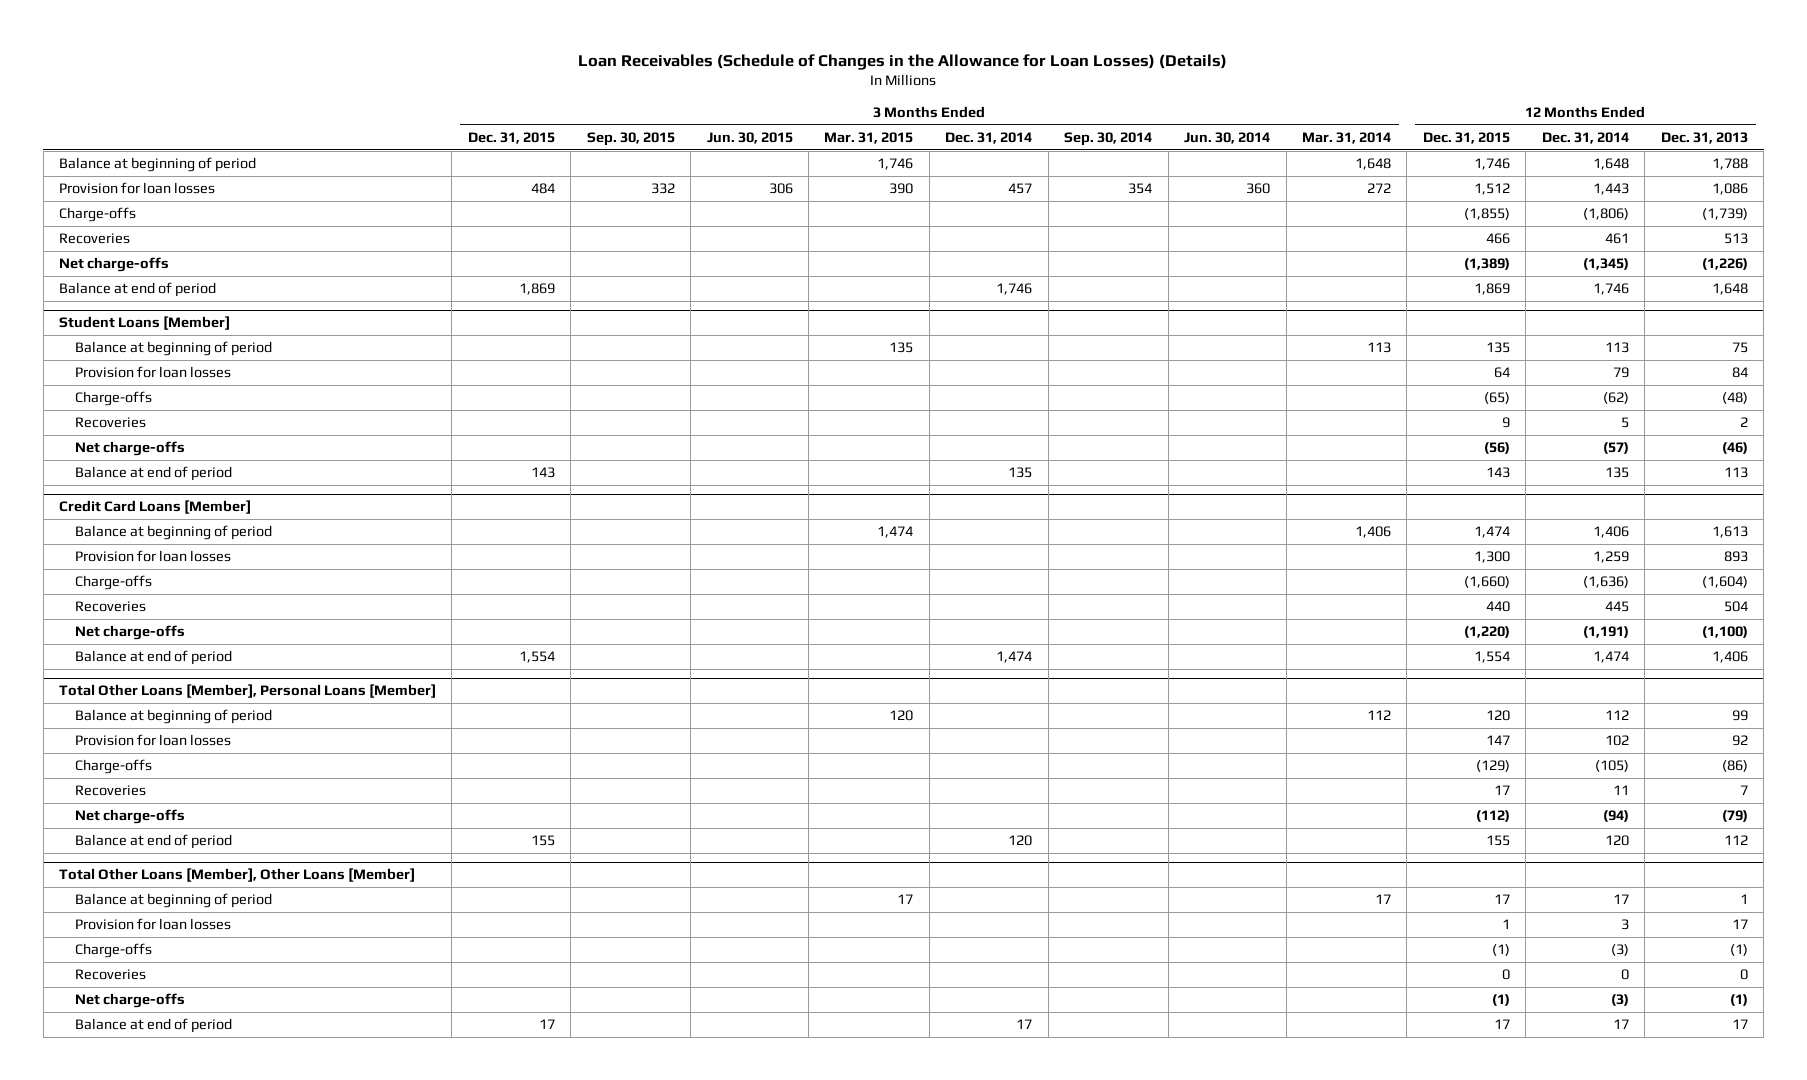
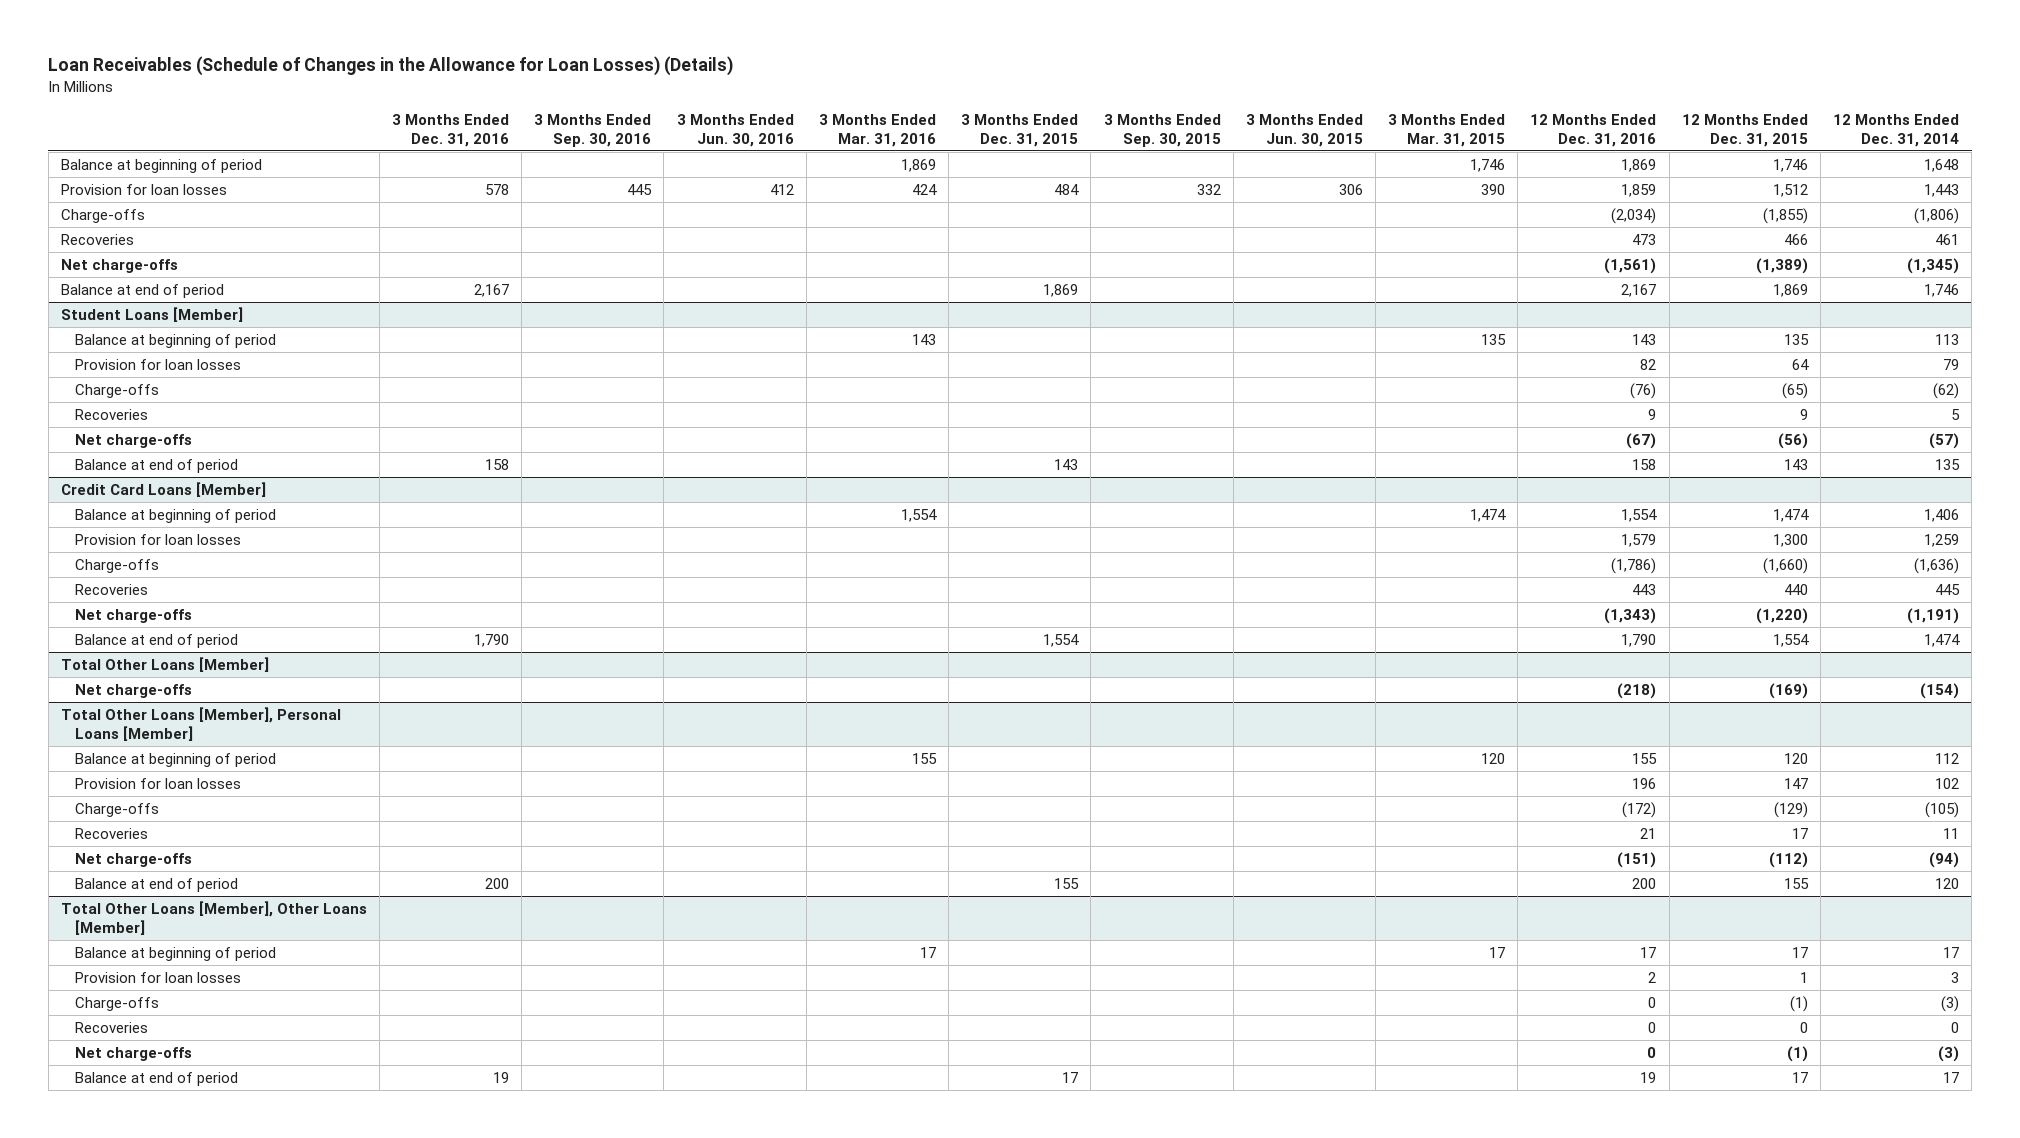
[945,131,1033,144] Dec. 31, 2014 -> none
[1064,131,1153,146] Sep. 30, 2014 -> none
[1184,131,1271,144] Jun. 30, 2014 -> none
[1302,131,1392,144] Mar. 31, 2014 -> none
[1660,131,1748,144] Dec. 31, 2013 -> none
none -> [392,113,510,147] 3 Months Ended Dec. 31, 2016
none -> [534,113,652,147] 3 Months Ended Sep. 30, 2016
none -> [676,113,794,147] 3 Months Ended Jun. 30, 2016
none -> [818,113,936,147] 3 Months Ended Mar. 31, 2016
none -> [1530,113,1657,147] 12 Months Ended Dec. 31, 2016
none -> [60,656,269,672] Total Other Loans [Member]
none -> [74,683,192,698] Net charge-offs

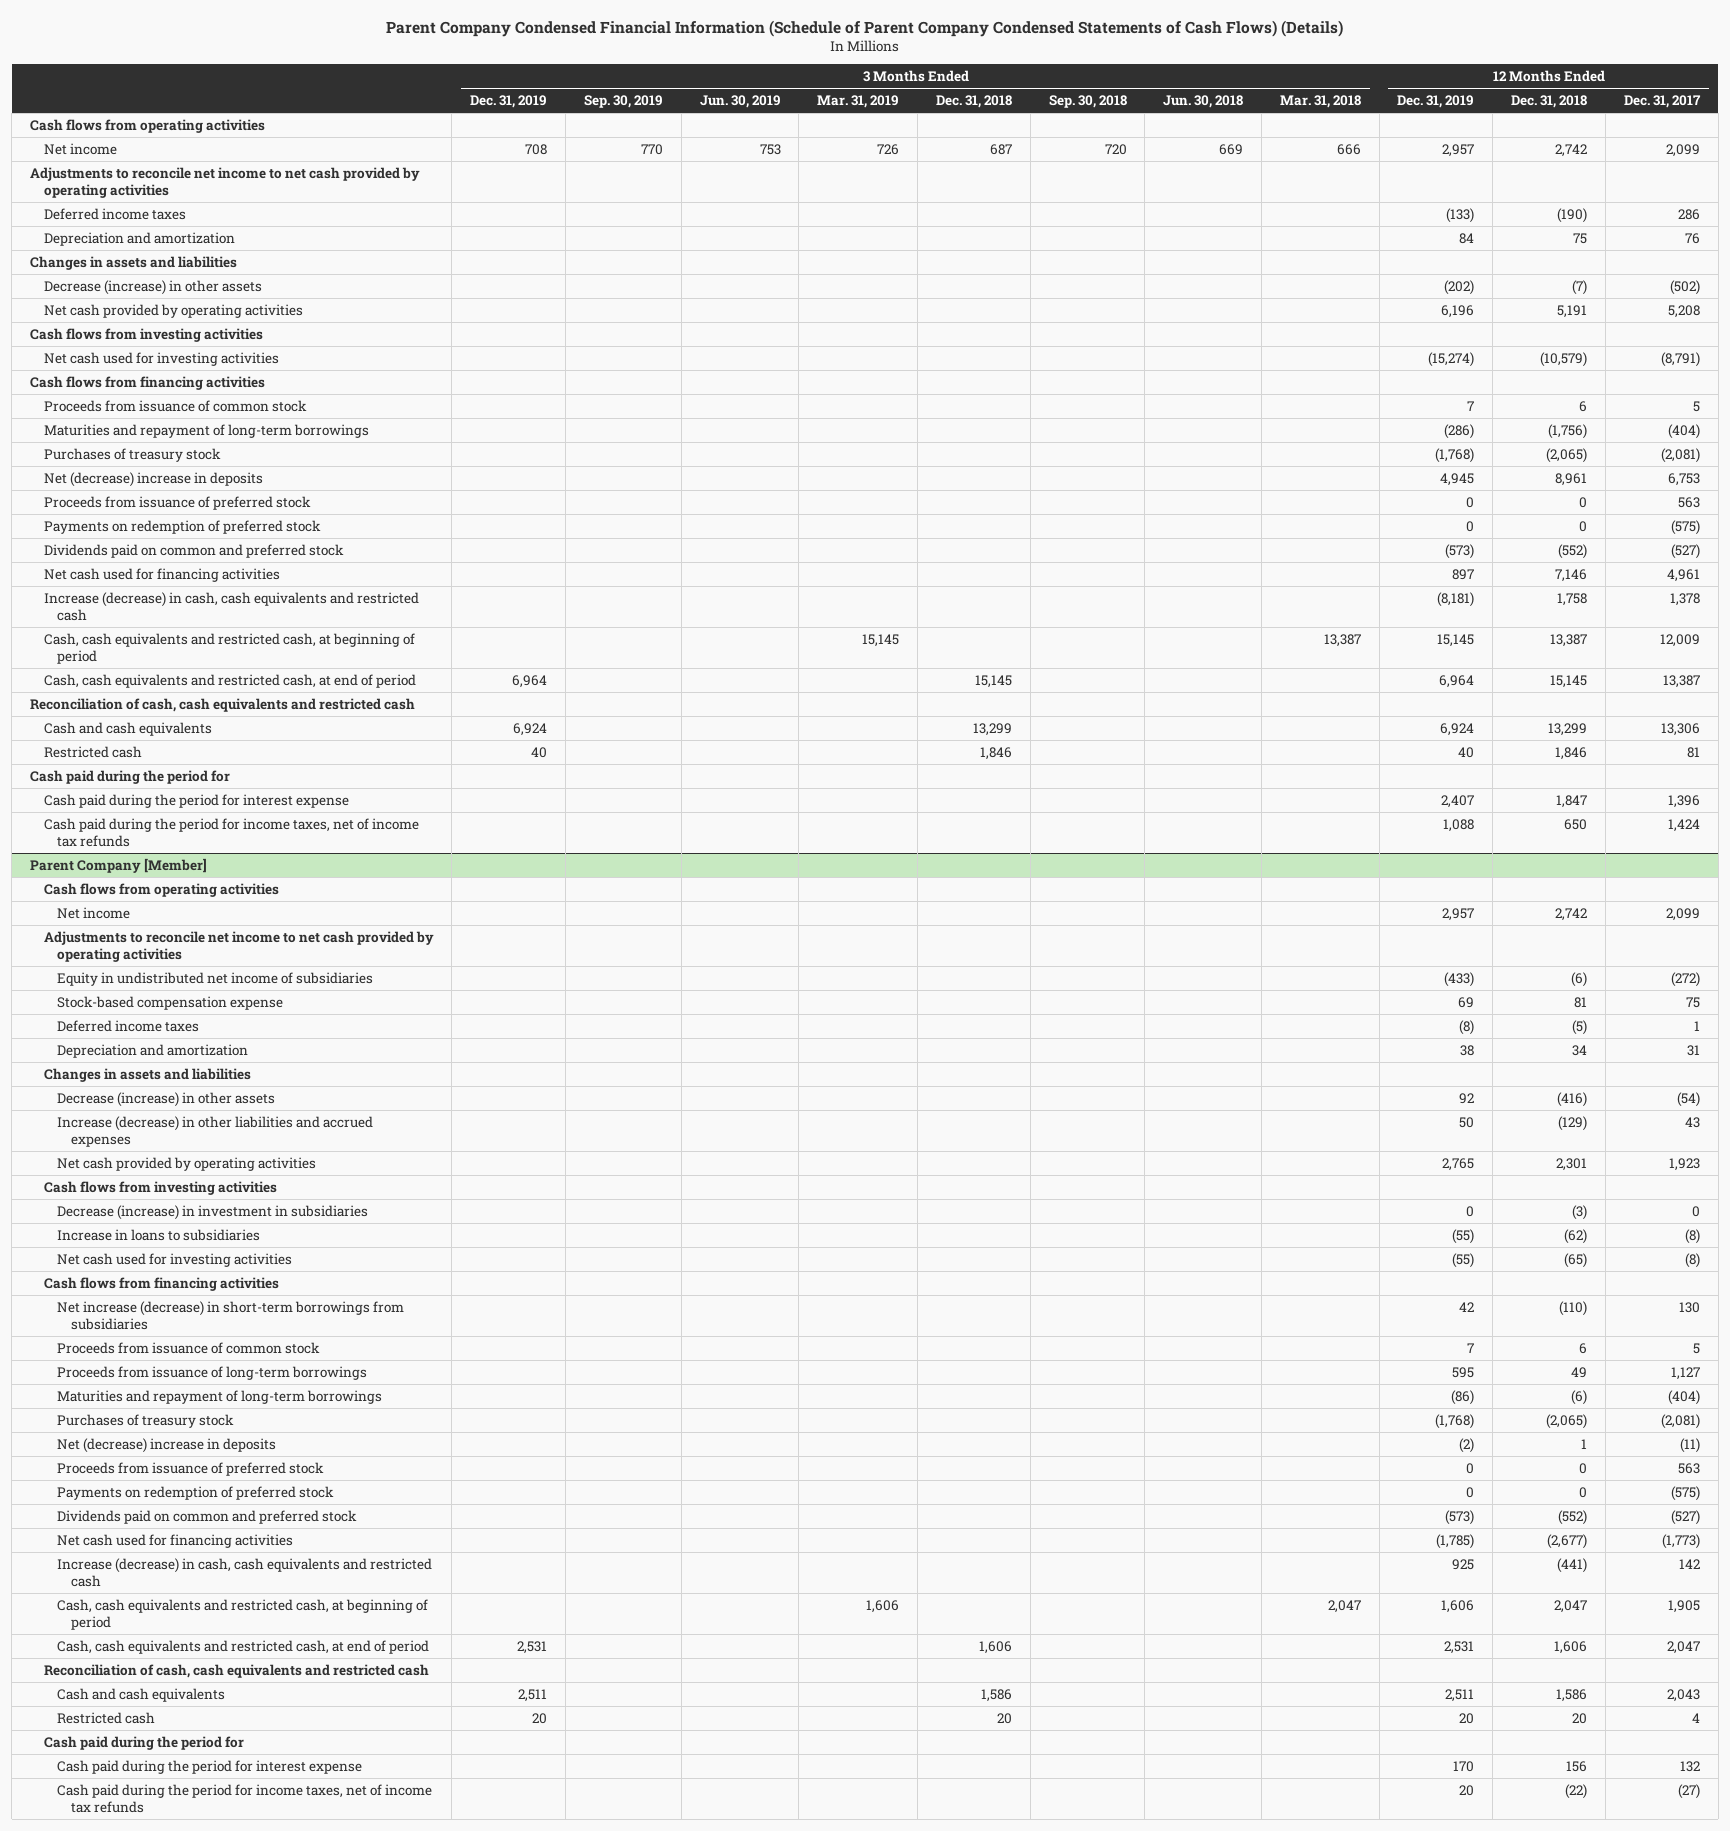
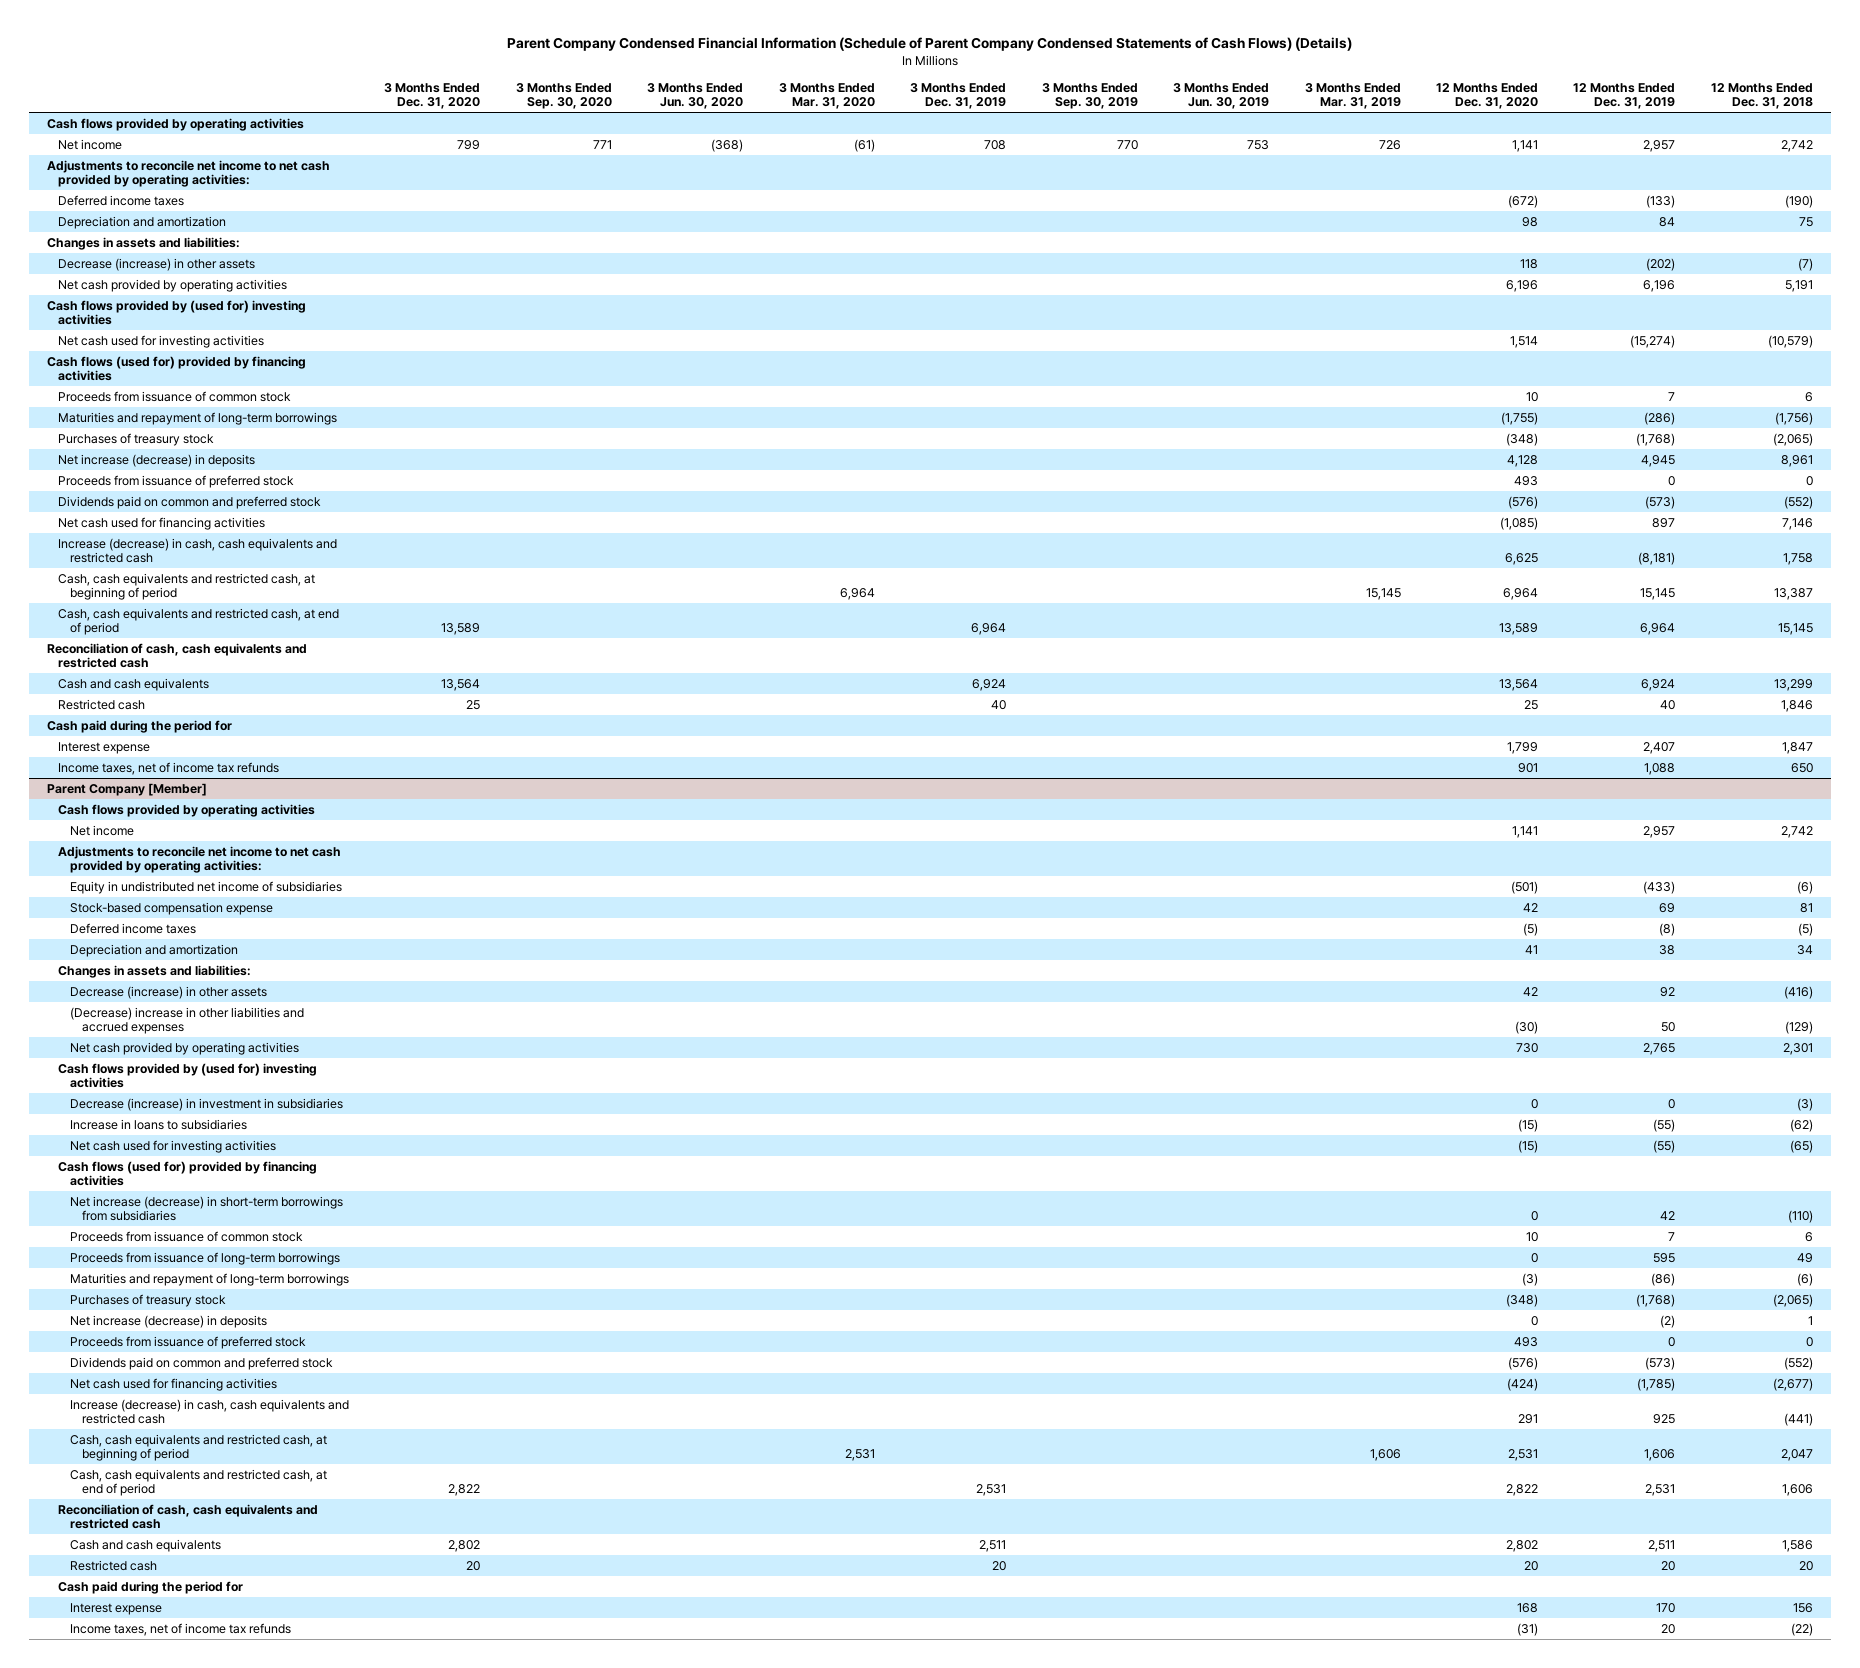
[935,95,1012,109] Dec. 31, 2018 -> none
[1048,95,1127,109] Sep. 30, 2018 -> none
[1163,95,1244,109] Jun. 30, 2018 -> none
[1279,95,1361,109] Mar. 31, 2018 -> none
[1623,95,1701,109] Dec. 31, 2017 -> none
none -> [384,82,481,110] 3 Months Ended Dec. 31, 2020
none -> [515,82,612,110] 3 Months Ended Sep. 30, 2020
none -> [647,82,744,110] 3 Months Ended Jun. 30, 2020
none -> [778,82,875,110] 3 Months Ended Mar. 31, 2020
none -> [1435,82,1538,110] 12 Months Ended Dec. 31, 2020
[30,118,266,133] Cash flows from operating activities -> [46,117,304,131] Cash flows provided by operating activities
[30,166,421,198] Adjustments to reconcile net income to net cash provided by operating activities -> [46,159,330,188] Adjustments to reconcile net income to net cash provided by operating activities:
[30,255,238,270] Changes in assets and liabilities -> [46,236,240,250] Changes in assets and liabilities:
[30,327,264,342] Cash flows from investing activities -> [46,299,306,326] Cash flows provided by (used for) investing activities
[30,375,266,390] Cash flows from financing activities -> [46,355,306,382] Cash flows (used for) provided by financing activities
[43,471,263,487] Net (decrease) increase in deposits -> [58,453,256,467] Net increase (decrease) in deposits
[43,519,321,534] Payments on redemption of preferred stock -> none
[43,793,349,808] Cash paid during the period for interest expense -> [58,741,151,754] Interest expense
[43,817,419,847] Cash paid during the period for income taxes, net of income tax refunds -> [58,761,280,775] Income taxes, net of income tax refunds
[43,882,279,897] Cash flows from operating activities -> [58,803,316,817] Cash flows provided by operating activities
[43,930,434,962] Adjustments to reconcile net income to net cash provided by operating activities -> [58,845,342,874] Adjustments to reconcile net income to net cash provided by operating activities:
[43,1067,251,1082] Changes in assets and liabilities -> [58,964,252,978] Changes in assets and liabilities:
[57,1115,374,1147] Increase (decrease) in other liabilities and accrued expenses -> [70,1006,305,1035] (Decrease) increase in other liabilities and accrued expenses
[43,1180,277,1195] Cash flows from investing activities -> [58,1062,318,1089] Cash flows provided by (used for) investing activities
[43,1276,279,1291] Cash flows from financing activities -> [58,1160,318,1187] Cash flows (used for) provided by financing activities
[57,1437,277,1453] Net (decrease) increase in deposits -> [70,1314,268,1328] Net increase (decrease) in deposits
[57,1485,335,1500] Payments on redemption of preferred stock -> none
[57,1759,363,1774] Cash paid during the period for interest expense -> [70,1602,163,1615] Interest expense
[57,1783,433,1813] Cash paid during the period for income taxes, net of income tax refunds -> [70,1622,292,1636] Income taxes, net of income tax refunds

